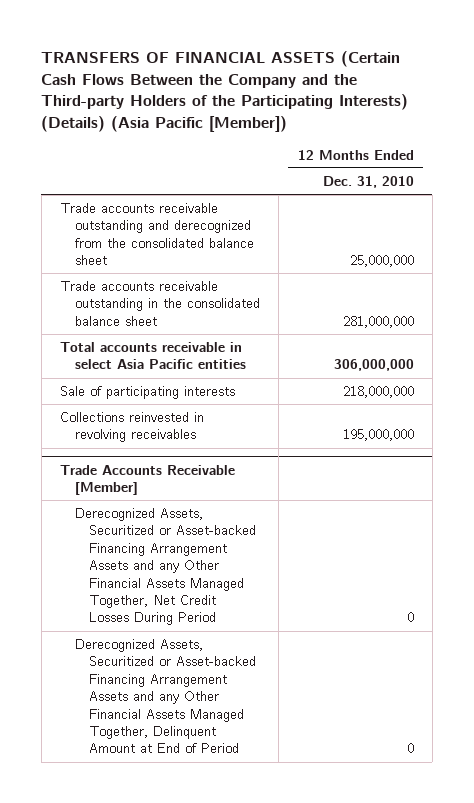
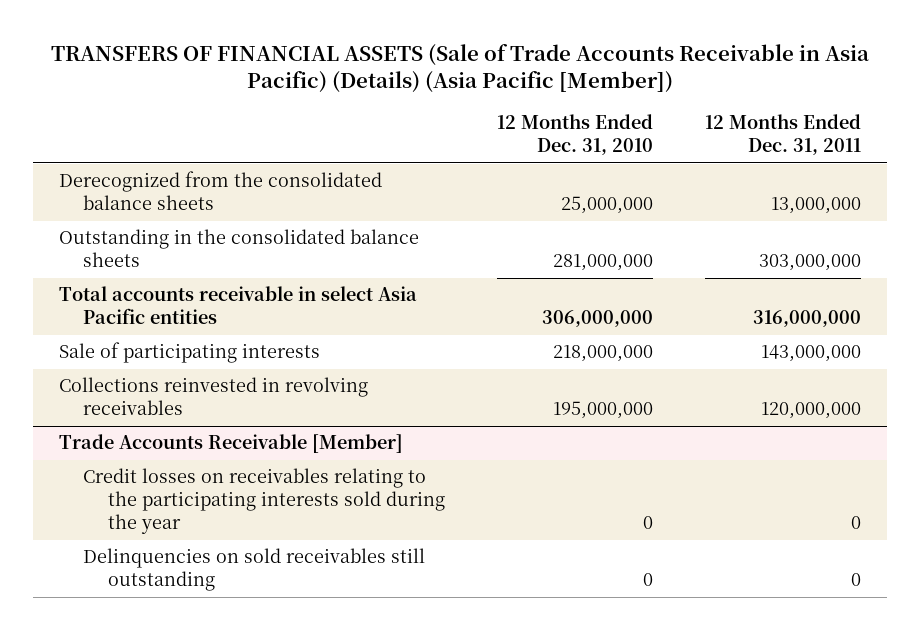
[41,50,409,132] TRANSFERS OF FINANCIAL ASSETS (Certain Cash Flows Between the Company and the Third-party Holders of the Participating Interests) (Details) (Asia Pacific [Member]) -> [50,43,869,94] TRANSFERS OF FINANCIAL ASSETS (Sale of Trade Accounts Receivable in Asia Pacific) (Details) (Asia Pacific [Member])
none -> [704,114,861,156] 12 Months Ended Dec. 31, 2011
[60,202,254,266] Trade accounts receivable outstanding and derecognized from the consolidated balance sheet -> [58,171,382,211] Derecognized from the consolidated balance sheets
[60,280,260,326] Trade accounts receivable outstanding in the consolidated balance sheet -> [58,229,419,268] Outstanding in the consolidated balance sheets
[74,507,257,626] Derecognized Assets, Securitized or Asset-backed Financing Arrangement Assets and any Other Financial Assets Managed Together, Net Credit Losses During Period -> [83,468,445,535] Credit losses on receivables relating to the participating interests sold during the year
[74,638,257,754] Derecognized Assets, Securitized or Asset-backed Financing Arrangement Assets and any Other Financial Assets Managed Together, Delinquent Amount at End of Period -> [83,548,426,592] Delinquencies on sold receivables still outstanding

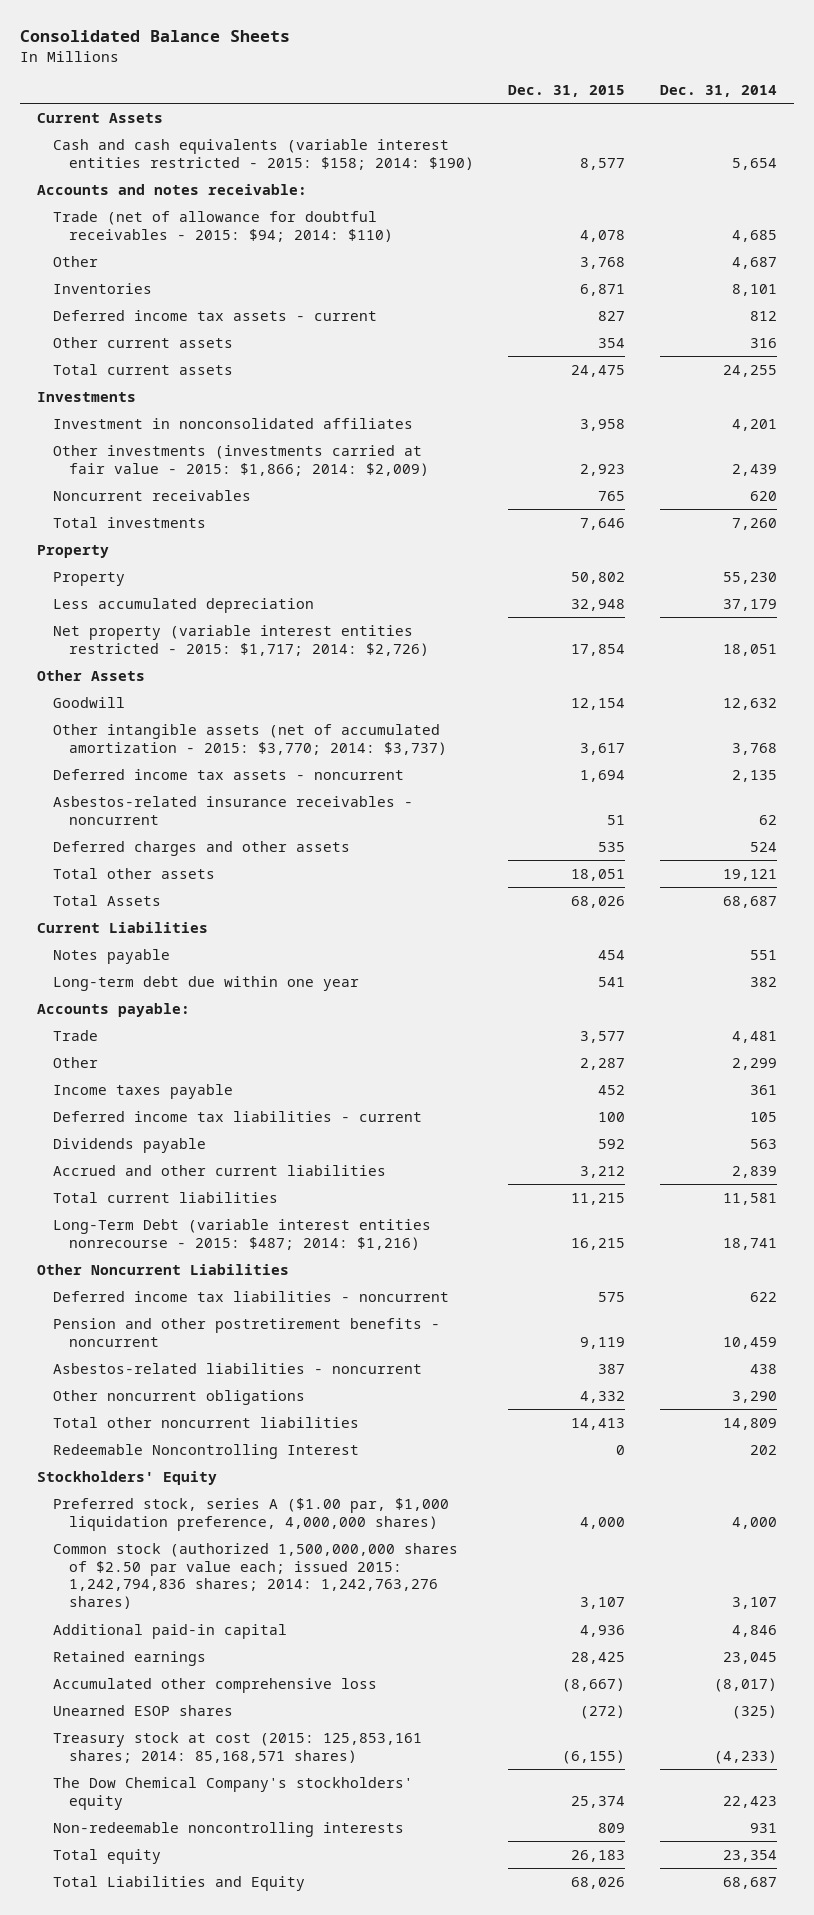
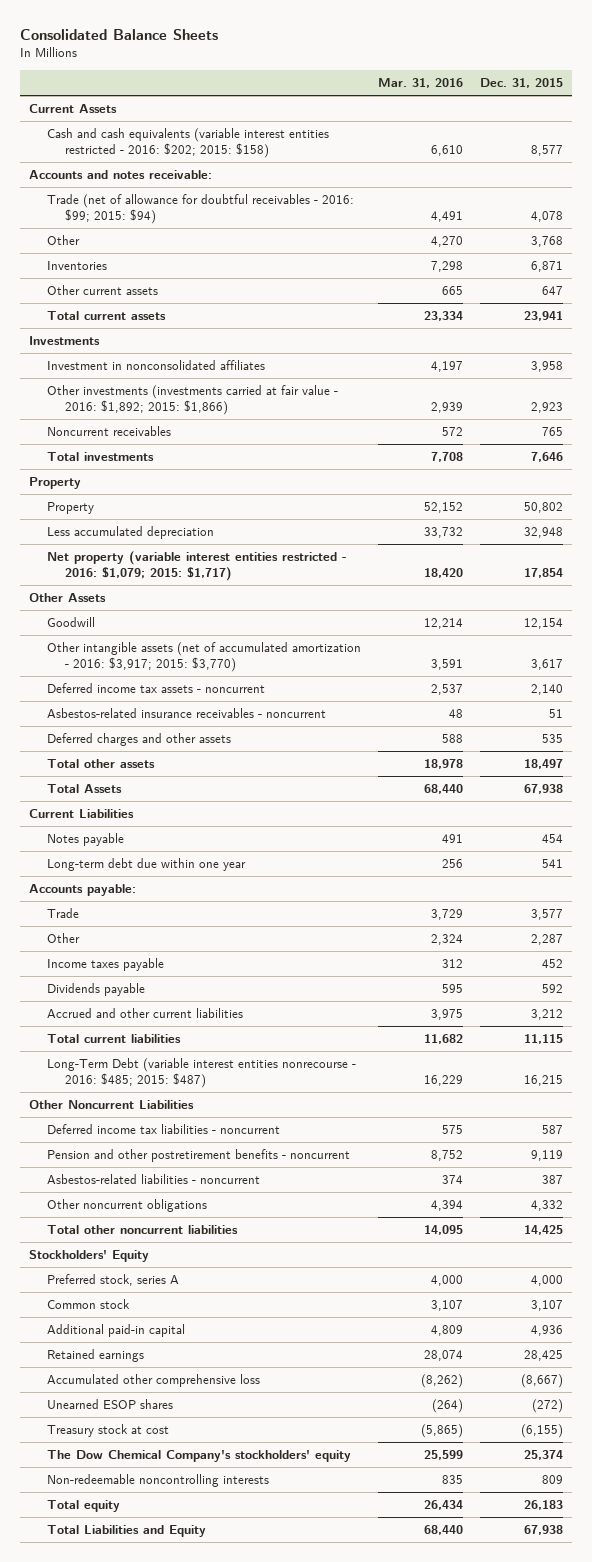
[659,84,777,97] Dec. 31, 2014 -> none
none -> [378,77,464,88] Mar. 31, 2016
[52,138,474,170] Cash and cash equivalents (variable interest entities restricted - 2015: $158; 2014: $190) -> [47,127,330,158] Cash and cash equivalents (variable interest entities restricted - 2016: $202; 2015: $158)
[52,210,393,242] Trade (net of allowance for doubtful receivables - 2015: $94; 2014: $110) -> [47,193,355,224] Trade (net of allowance for doubtful receivables - 2016: $99; 2015: $94)
[52,309,377,321] Deferred income tax assets - current -> none
[598,337,626,348] 354 -> [542,285,564,295] 647
[571,364,626,377] 24,475 -> [524,310,564,321] 23,941
[52,444,429,476] Other investments (investments carried at fair value - 2015: $1,866; 2014: $2,009) -> [47,384,339,415] Other investments (investments carried at fair value - 2016: $1,892; 2015: $1,866)
[52,624,429,656] Net property (variable interest entities restricted - 2015: $1,717; 2014: $2,726) -> [47,550,348,581] Net property (variable interest entities restricted - 2016: $1,079; 2015: $1,717)
[52,723,447,755] Other intangible assets (net of accumulated amortization - 2015: $3,770; 2014: $3,737) -> [47,641,362,672] Other intangible assets (net of accumulated amortization - 2016: $3,917; 2015: $3,770)
[580,769,626,782] 1,694 -> [531,683,564,695] 2,140
[571,868,626,881] 18,051 -> [524,758,564,769] 18,497
[571,895,626,908] 68,026 -> [524,783,564,794] 67,938
[52,1110,422,1122] Deferred income tax liabilities - current -> none
[571,1192,626,1205] 11,215 -> [524,1033,564,1044] 11,115
[52,1218,431,1250] Long-Term Debt (variable interest entities nonrecourse - 2015: $487; 2014: $1,216) -> [47,1057,357,1088] Long-Term Debt (variable interest entities nonrecourse - 2016: $485; 2015: $487)
[598,1291,626,1302] 575 -> [542,1124,564,1134] 587
[52,1443,359,1459] Redeemable Noncontrolling Interest -> none
[571,1417,626,1430] 14,413 -> [524,1224,564,1235] 14,425
[52,1497,449,1531] Preferred stock, series A ($1.00 par, $1,000 liquidation preference, 4,000,000 shares) -> [47,1273,180,1286] Preferred stock, series A
[52,1542,458,1610] Common stock (authorized 1,500,000,000 shares of $2.50 par value each; issued 2015: 1,242,794,836 shares; 2014: 1,242,763,276 shares) -> [47,1298,131,1309] Common stock
[52,1731,422,1763] Treasury stock at cost (2015: 125,853,161 shares; 2014: 85,168,571 shares) -> [47,1423,170,1437] Treasury stock at cost
[571,1876,626,1889] 68,026 -> [524,1524,564,1535] 67,938

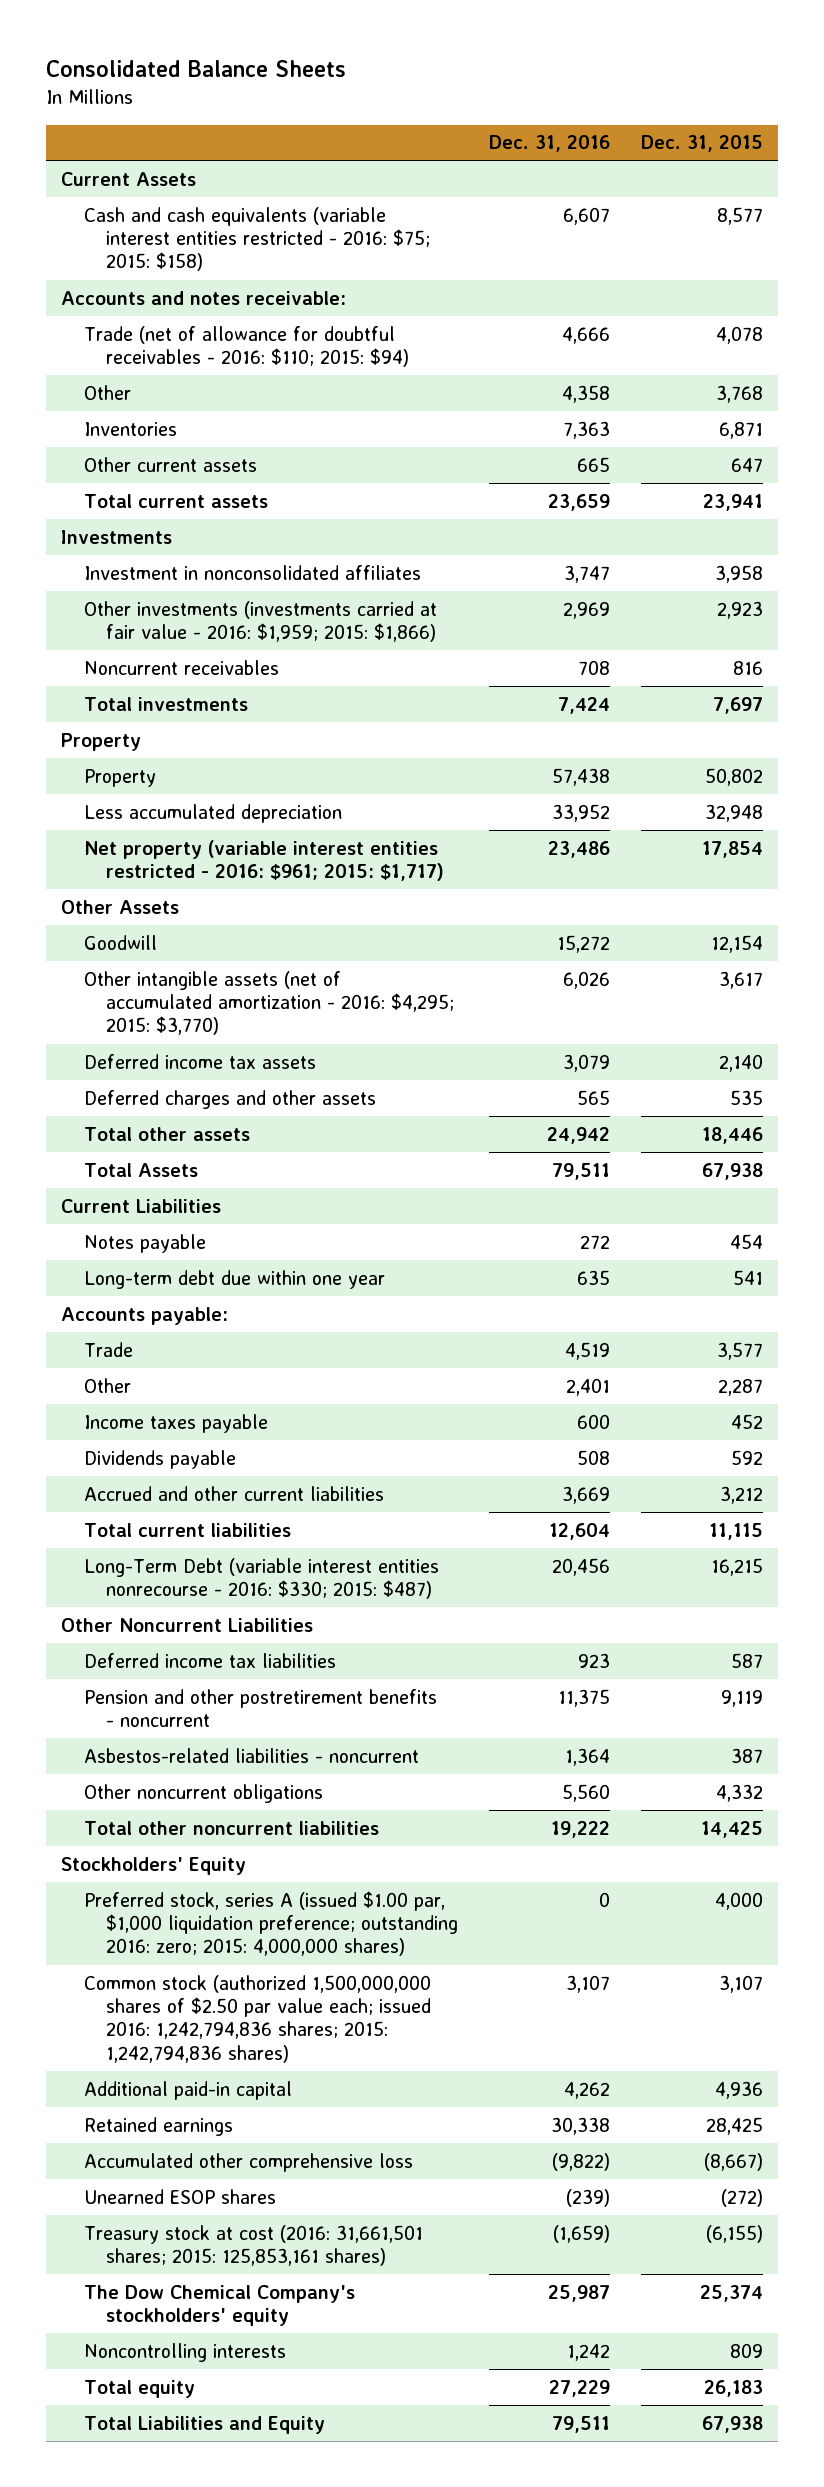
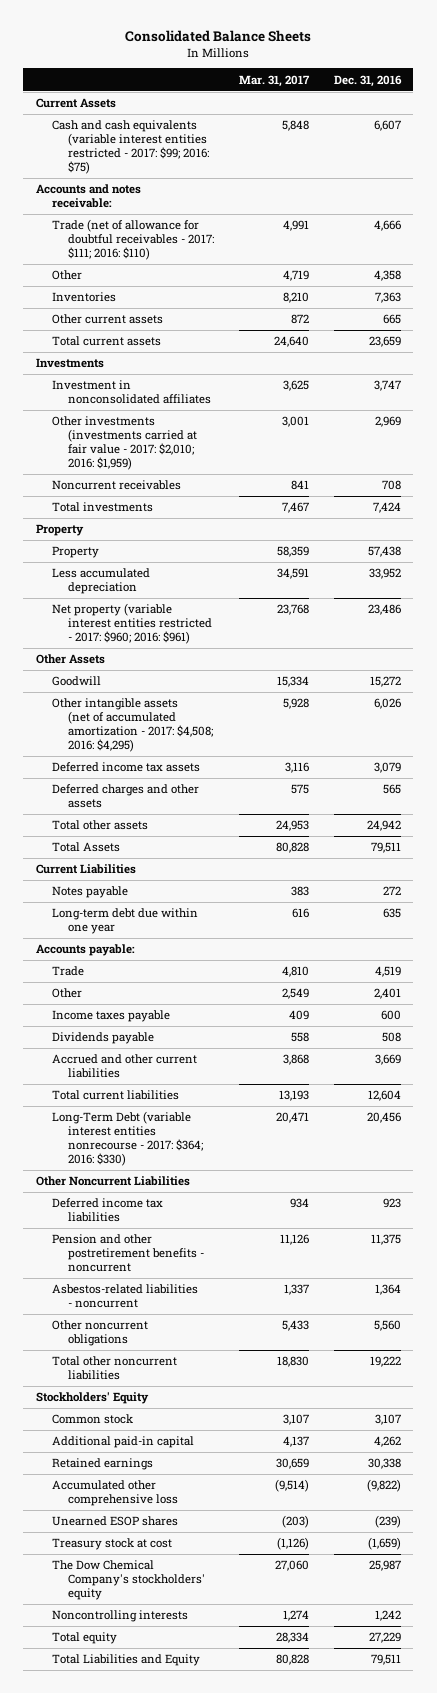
[640,135,763,153] Dec. 31, 2015 -> none
none -> [239,74,311,87] Mar. 31, 2017
[83,206,431,272] Cash and cash equivalents (variable interest entities restricted - 2016: $75; 2015: $158) -> [51,120,210,174] Cash and cash equivalents (variable interest entities restricted - 2017: $99; 2016: $75)
[83,325,410,368] Trade (net of allowance for doubtful receivables - 2016: $110; 2015: $94) -> [51,219,215,261] Trade (net of allowance for doubtful receivables - 2017: $111; 2016: $110)
[83,600,437,643] Other investments (investments carried at fair value - 2016: $1,959; 2015: $1,866) -> [51,416,198,470] Other investments (investments carried at fair value - 2017: $2,010; 2016: $1,959)
[83,839,445,882] Net property (variable interest entities restricted - 2016: $961; 2015: $1,717) -> [51,603,213,645] Net property (variable interest entities restricted - 2017: $960; 2016: $961)
[83,970,455,1036] Other intangible assets (net of accumulated amortization - 2016: $4,295; 2015: $3,770) -> [51,698,214,752] Other intangible assets (net of accumulated amortization - 2017: $4,508; 2016: $4,295)
[83,1557,439,1600] Long-Term Debt (variable interest entities nonrecourse - 2016: $330; 2015: $487) -> [51,1111,204,1166] Long-Term Debt (variable interest entities nonrecourse - 2017: $364; 2016: $330)
[83,1890,459,1957] Preferred stock, series A (issued $1.00 par, $1,000 liquidation preference; outstanding 2016: zero; 2015: 4,000,000 shares) -> none
[83,1974,432,2063] Common stock (authorized 1,500,000,000 shares of $2.50 par value each; issued 2016: 1,242,794,836 shares; 2015: 1,242,794,836 shares) -> [51,1414,133,1425] Common stock
[83,2224,423,2267] Treasury stock at cost (2016: 31,661,501 shares; 2015: 125,853,161 shares) -> [51,1538,172,1551] Treasury stock at cost

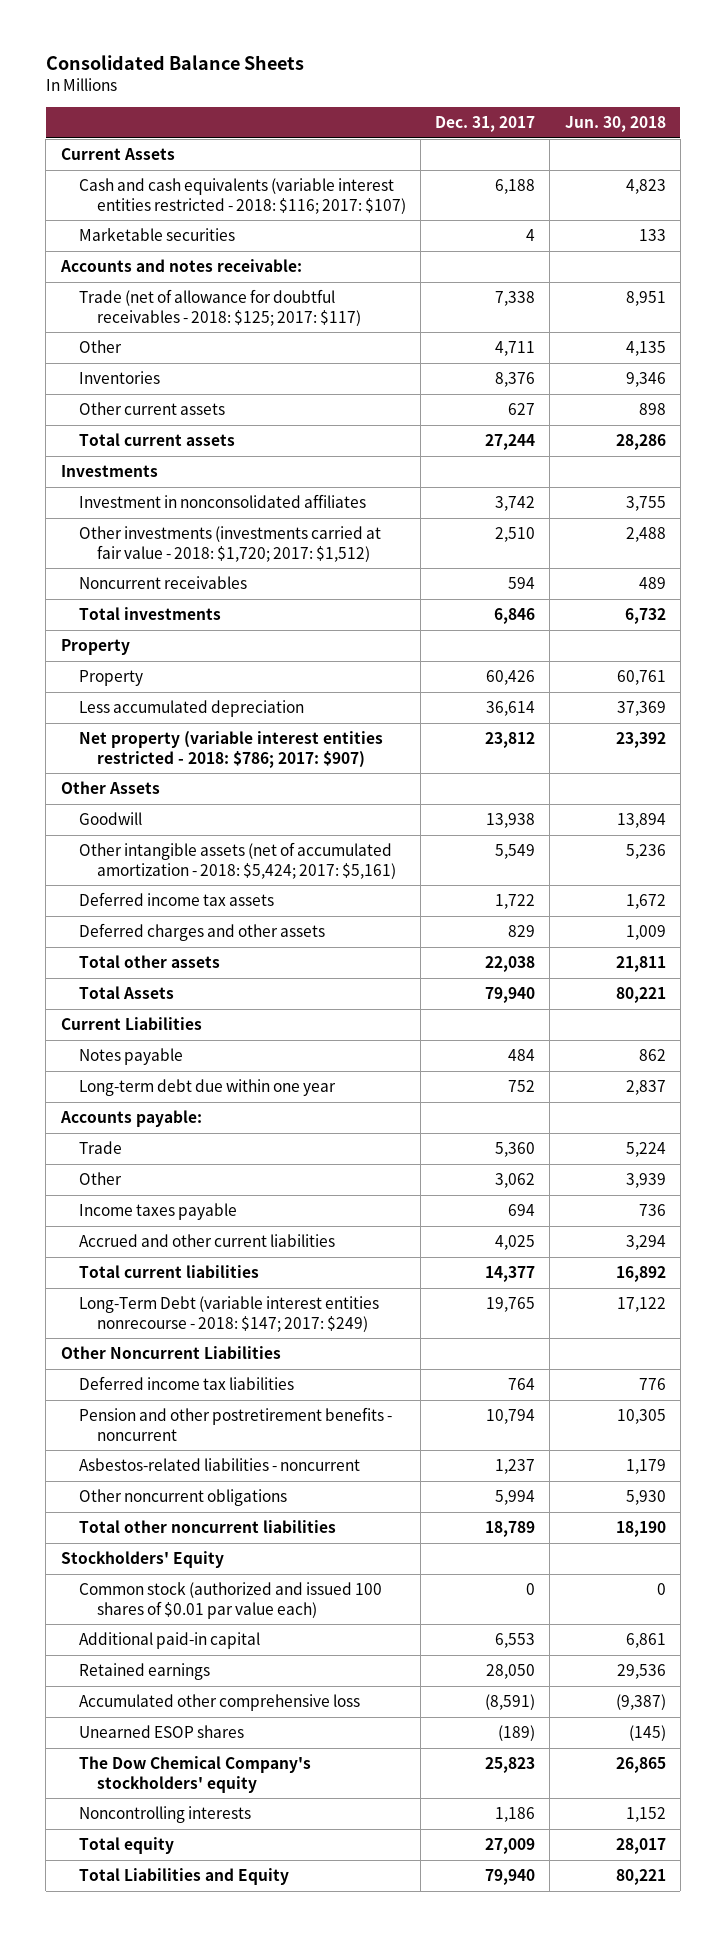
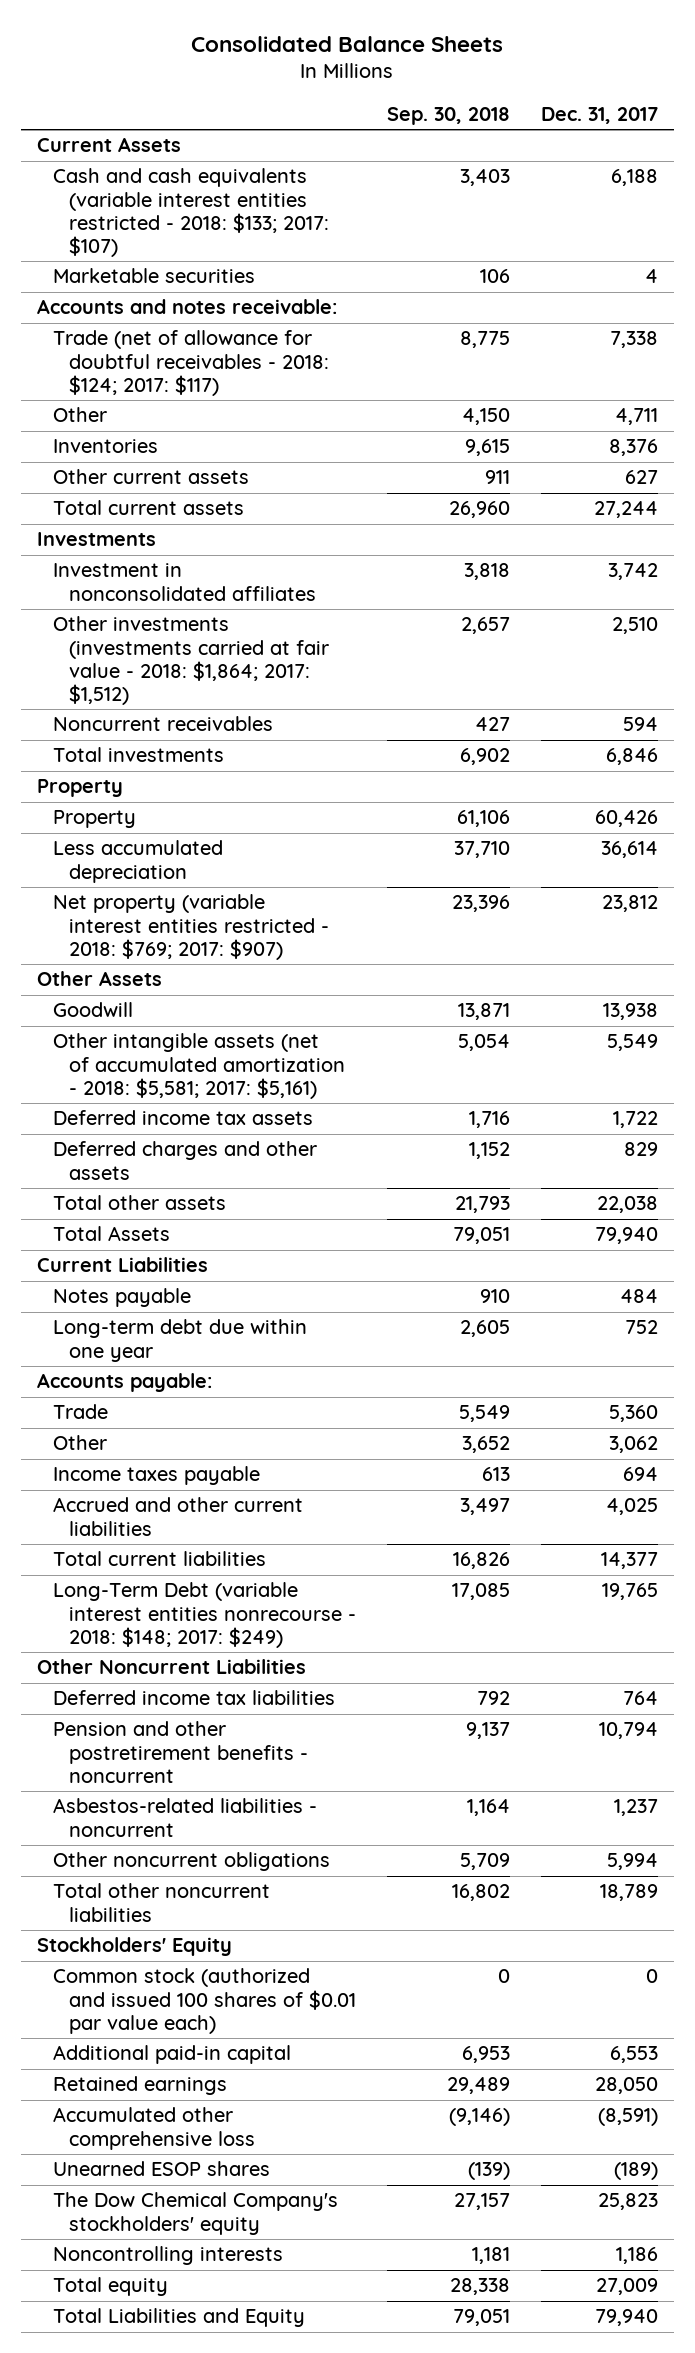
[564,116,666,133] Jun. 30, 2018 -> none
none -> [387,106,511,125] Sep. 30, 2018
[78,177,406,214] Cash and cash equivalents (variable interest entities restricted - 2018: $116; 2017: $107) -> [52,168,330,257] Cash and cash equivalents (variable interest entities restricted - 2018: $133; 2017: $107)
[78,288,361,326] Trade (net of allowance for doubtful receivables - 2018: $125; 2017: $117) -> [52,330,330,396] Trade (net of allowance for doubtful receivables - 2018: $124; 2017: $117)
[78,525,381,562] Other investments (investments carried at fair value - 2018: $1,720; 2017: $1,512) -> [52,616,330,705] Other investments (investments carried at fair value - 2018: $1,864; 2017: $1,512)
[78,730,383,768] Net property (variable interest entities restricted - 2018: $786; 2017: $907) -> [52,894,330,960] Net property (variable interest entities restricted - 2018: $769; 2017: $907)
[78,841,396,879] Other intangible assets (net of accumulated amortization - 2018: $5,424; 2017: $5,161) -> [52,1033,346,1099] Other intangible assets (net of accumulated amortization - 2018: $5,581; 2017: $5,161)
[78,1295,379,1332] Long-Term Debt (variable interest entities nonrecourse - 2018: $147; 2017: $249) -> [52,1582,357,1648] Long-Term Debt (variable interest entities nonrecourse - 2018: $148; 2017: $249)

